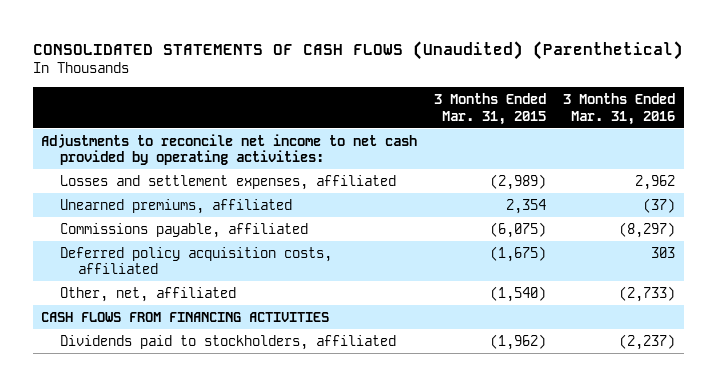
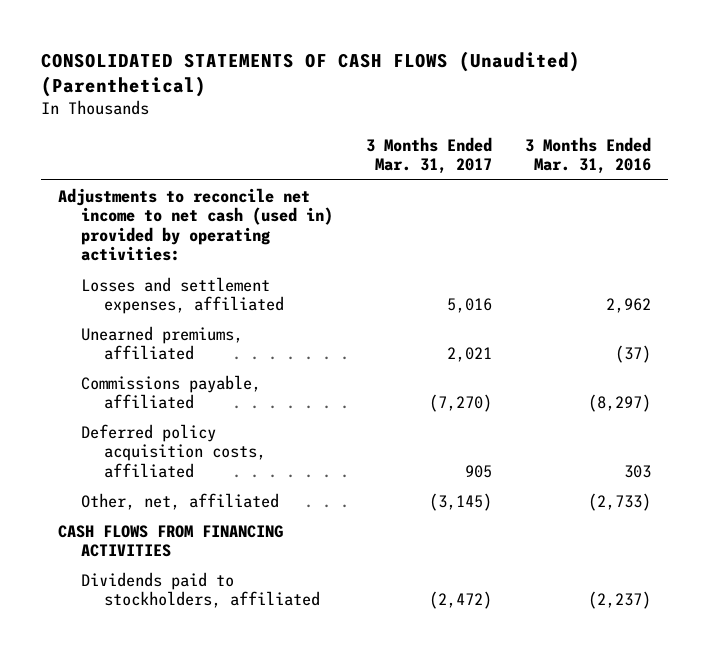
[434,93,547,125] 3 Months Ended Mar. 31, 2015 -> none
none -> [365,136,492,175] 3 Months Ended Mar. 31, 2017
[41,133,418,166] Adjustments to reconcile net income to net cash provided by operating activities: -> [57,187,333,262] Adjustments to reconcile net income to net cash (used in) provided by operating activities:

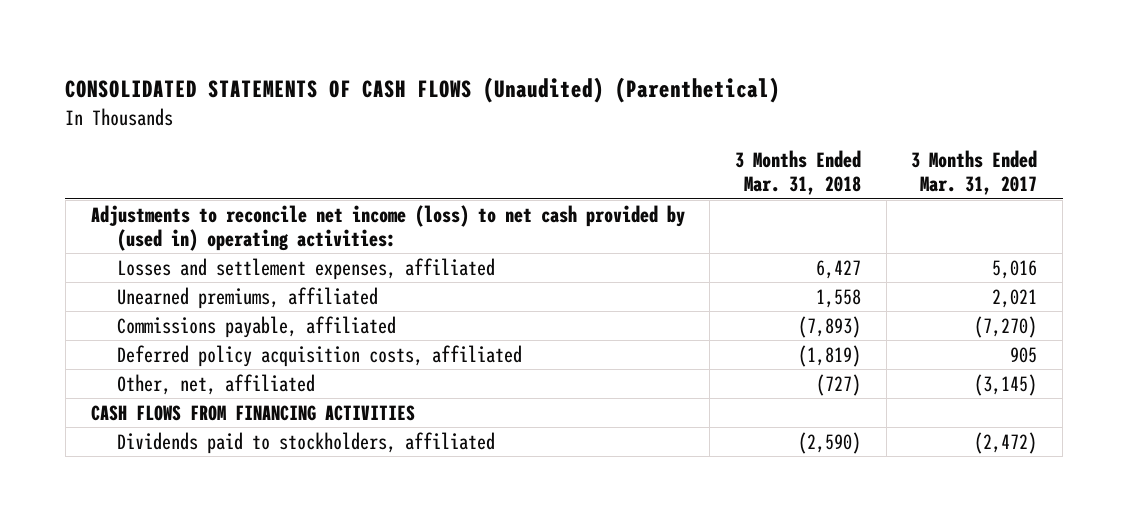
[525,136,652,175] 3 Months Ended Mar. 31, 2016 -> none
none -> [734,150,861,196] 3 Months Ended Mar. 31, 2018
[57,187,333,262] Adjustments to reconcile net income to net cash (used in) provided by operating activities: -> [90,204,685,251] Adjustments to reconcile net income (loss) to net cash provided by (used in) operating activities:

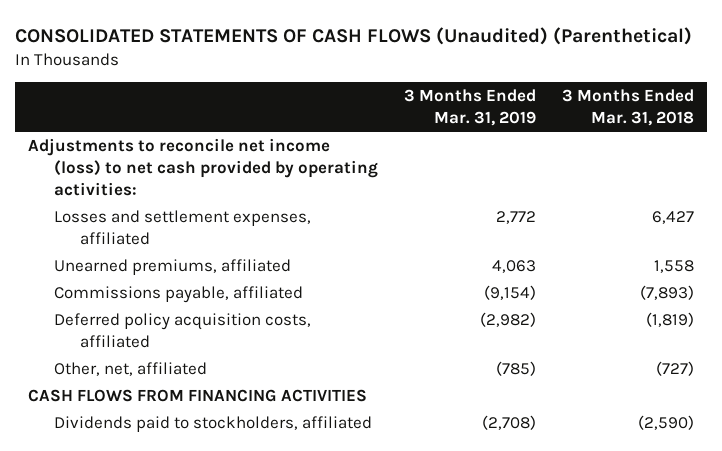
[911,150,1038,196] 3 Months Ended Mar. 31, 2017 -> none
none -> [403,89,536,127] 3 Months Ended Mar. 31, 2019
[90,204,685,251] Adjustments to reconcile net income (loss) to net cash provided by (used in) operating activities: -> [28,137,379,196] Adjustments to reconcile net income (loss) to net cash provided by operating activities:

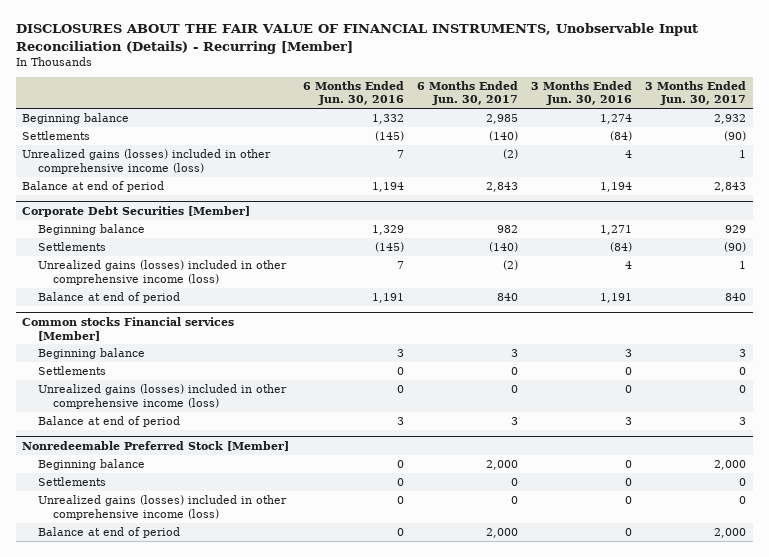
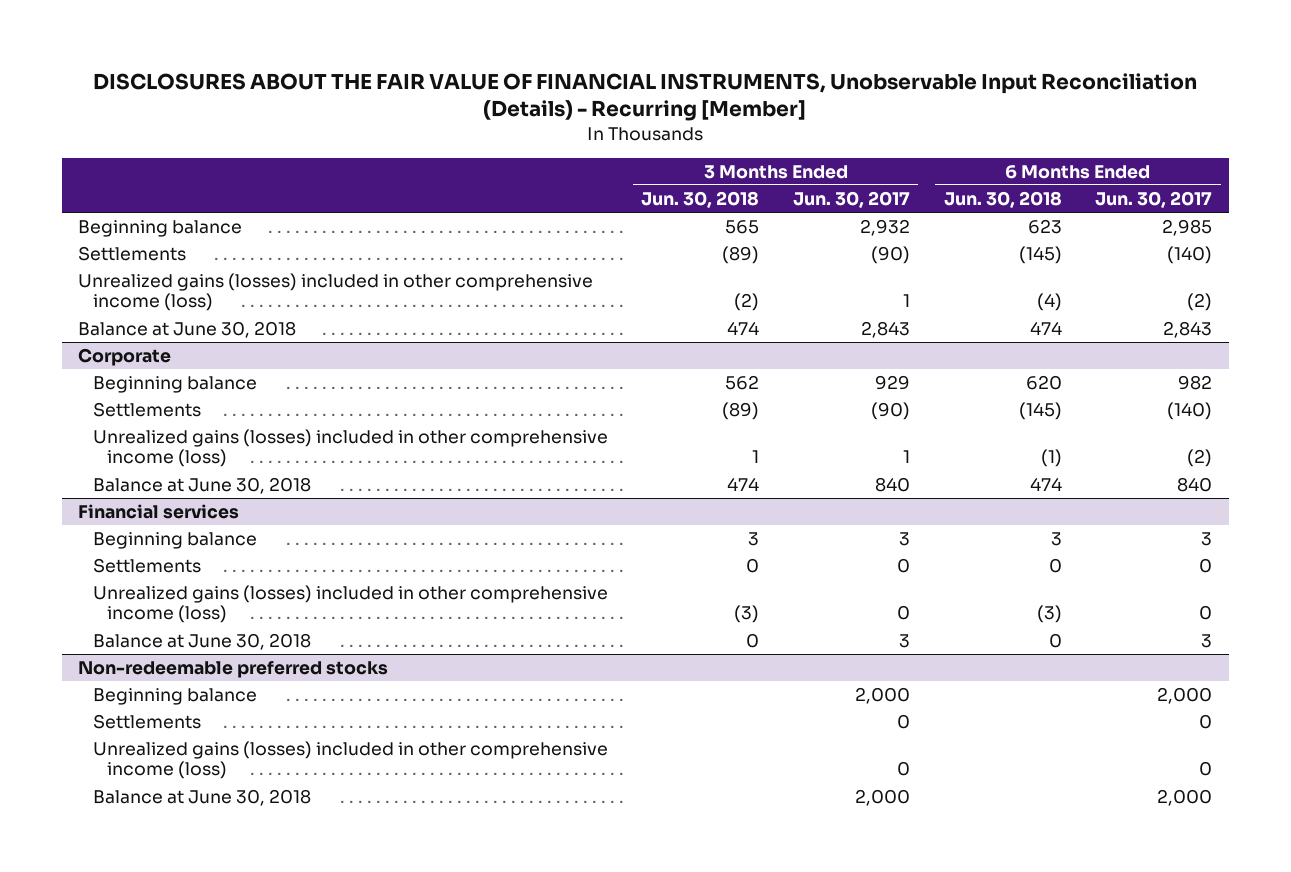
[302,80,404,106] 6 Months Ended Jun. 30, 2016 -> none
[531,80,633,106] 3 Months Ended Jun. 30, 2016 -> none
none -> [641,190,760,208] Jun. 30, 2018
none -> [943,190,1062,208] Jun. 30, 2018
[22,180,165,192] Balance at end of period -> [78,321,297,339] Balance at June 30, 2018
[22,205,251,217] Corporate Debt Securities [Member] -> [78,348,172,367] Corporate
[37,291,180,303] Balance at end of period -> [92,477,311,495] Balance at June 30, 2018
[22,316,235,341] Common stocks Financial services [Member] -> [78,504,240,520] Financial services
[37,415,180,427] Balance at end of period -> [92,633,311,651] Balance at June 30, 2018
[22,440,290,451] Nonredeemable Preferred Stock [Member] -> [78,661,389,679] Non-redeemable preferred stocks
[37,526,180,538] Balance at end of period -> [92,789,311,807] Balance at June 30, 2018

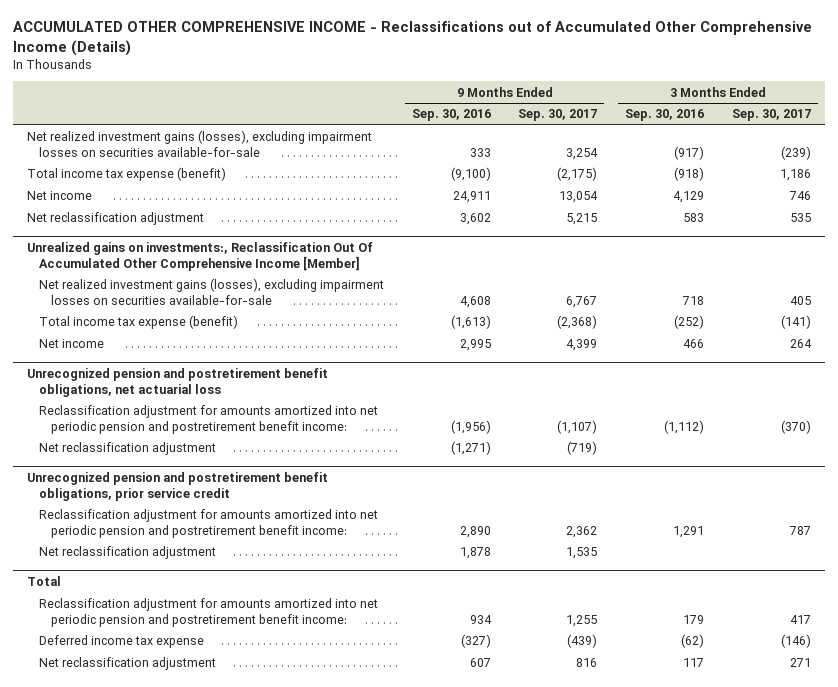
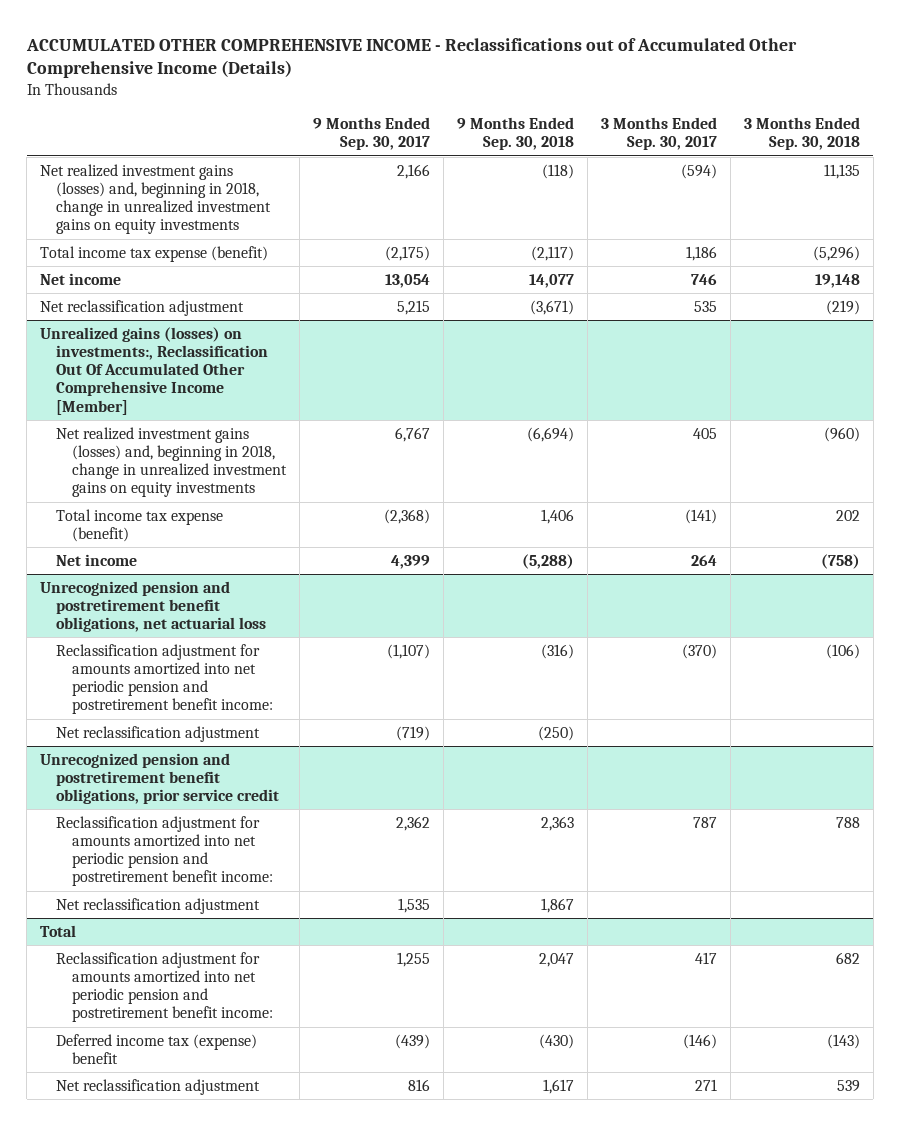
[411,109,491,122] Sep. 30, 2016 -> none
[625,109,705,122] Sep. 30, 2016 -> none
none -> [457,117,575,151] 9 Months Ended Sep. 30, 2018
none -> [743,117,860,151] 3 Months Ended Sep. 30, 2018
[26,130,372,157] Net realized investment gains (losses), excluding impairment losses on securities available-for-sale -> none
none -> [40,163,272,235] Net realized investment gains (losses) and, beginning in 2018, change in unrealized investment gains on equity investments
[26,242,373,271] Unrealized gains on investments:, Reclassification Out Of Accumulated Other Comprehensive Income [Member] -> [40,326,269,415] Unrealized gains (losses) on investments:, Reclassification Out Of Accumulated Other Comprehensive Income [Member]
[39,278,385,305] Net realized investment gains (losses), excluding impairment losses on securities available-for-sale -> [56,426,288,498] Net realized investment gains (losses) and, beginning in 2018, change in unrealized investment gains on equity investments
[39,635,205,649] Deferred income tax expense -> [56,1033,258,1064] Deferred income tax (expense) benefit

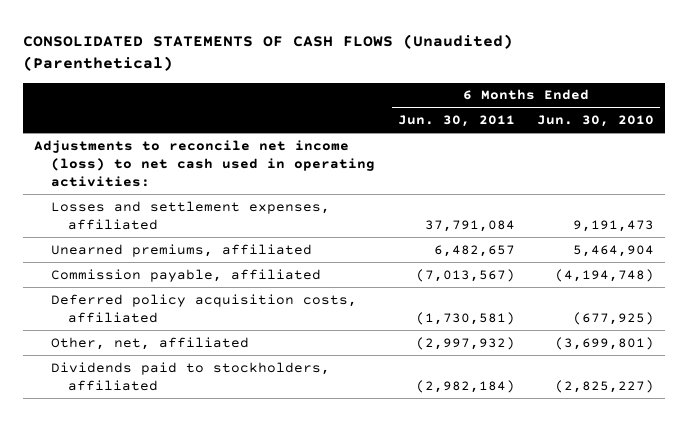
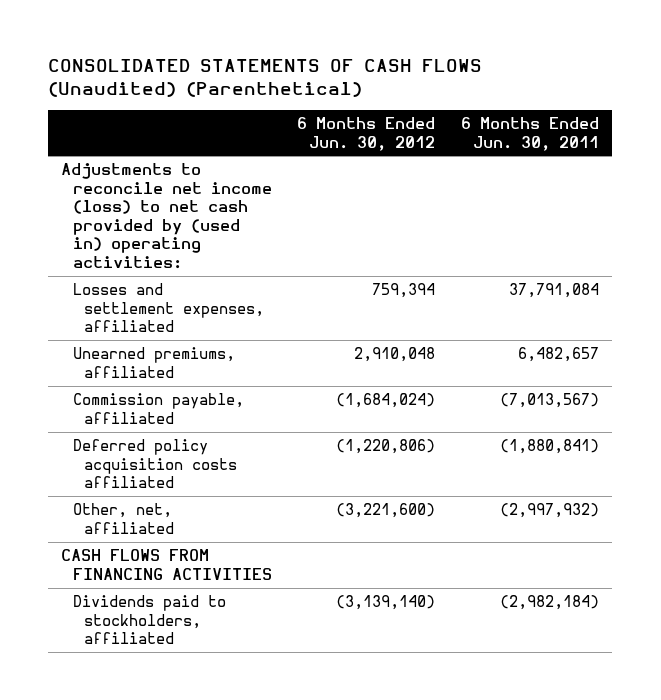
[537,115,655,128] Jun. 30, 2010 -> none
none -> [297,117,436,151] 6 Months Ended Jun. 30, 2012
[34,139,376,188] Adjustments to reconcile net income (loss) to net cash used in operating activities: -> [61,163,272,270] Adjustments to reconcile net income (loss) to net cash provided by (used in) operating activities:
[51,293,358,323] Deferred policy acquisition costs, affiliated -> [72,439,237,489] Deferred policy acquisition costs affiliated
[415,311,515,325] (1,730,581) -> [500,439,600,455] (1,880,841)
none -> [61,549,272,580] CASH FLOWS FROM FINANCING ACTIVITIES

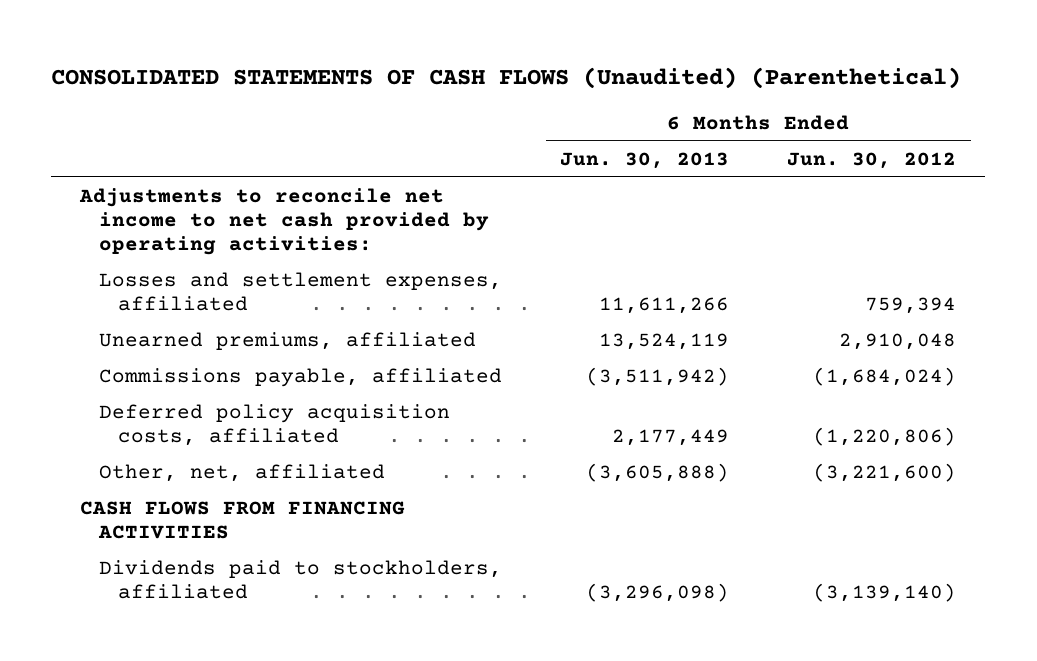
[461,117,600,151] 6 Months Ended Jun. 30, 2011 -> none
none -> [560,151,730,169] Jun. 30, 2013
[61,163,272,270] Adjustments to reconcile net income (loss) to net cash provided by (used in) operating activities: -> [79,188,490,256] Adjustments to reconcile net income to net cash provided by operating activities:
[72,393,244,424] Commission payable, affiliated -> [99,368,503,388] Commissions payable, affiliated
[72,439,237,489] Deferred policy acquisition costs affiliated -> [99,404,451,447] Deferred policy acquisition costs, affiliated

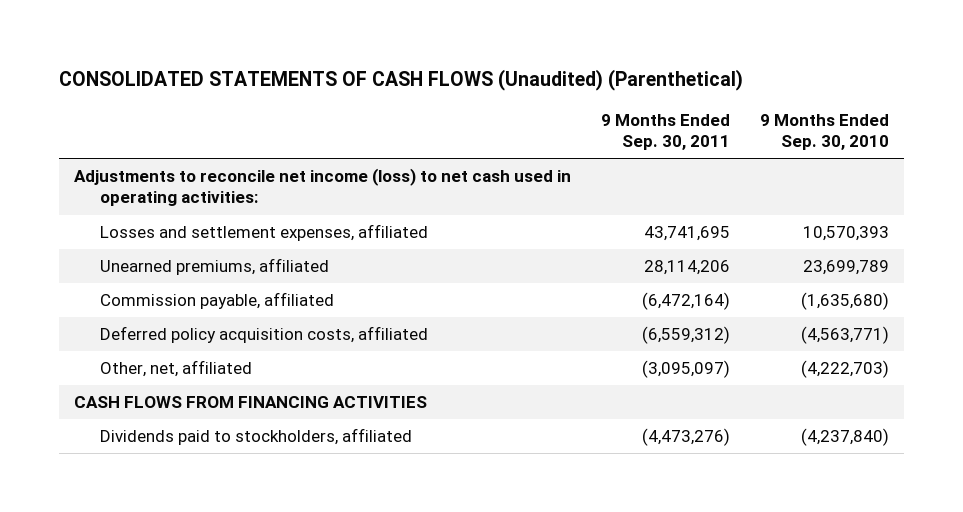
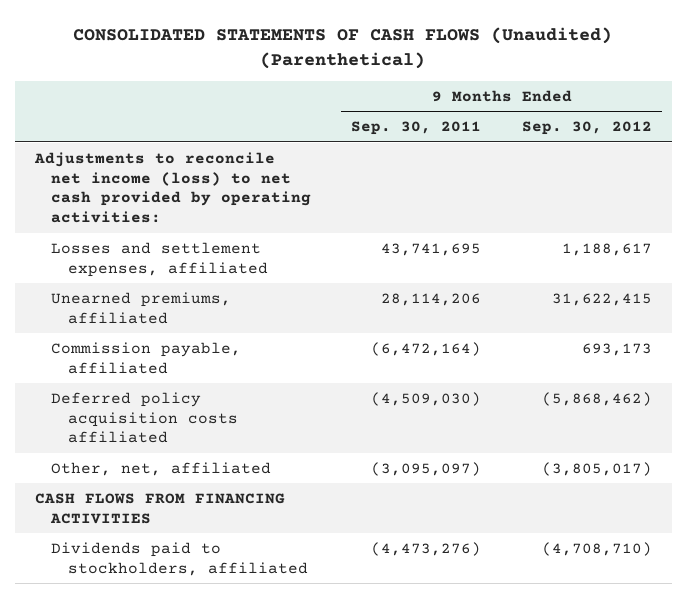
[760,114,890,151] 9 Months Ended Sep. 30, 2010 -> none
none -> [521,121,652,136] Sep. 30, 2012
[74,168,572,207] Adjustments to reconcile net income (loss) to net cash used in operating activities: -> [33,151,312,224] Adjustments to reconcile net income (loss) to net cash provided by operating activities:
[100,326,429,344] Deferred policy acquisition costs, affiliated -> [51,391,238,444] Deferred policy acquisition costs affiliated
[642,326,731,345] (6,559,312) -> [371,391,482,406] (4,509,030)

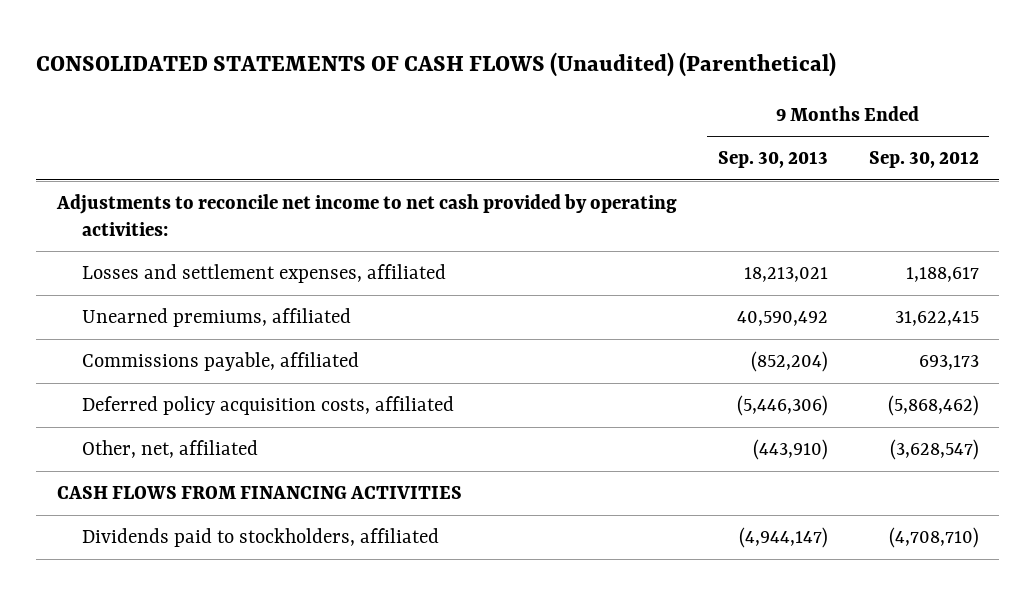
[351,121,482,136] Sep. 30, 2011 -> none
none -> [717,151,828,169] Sep. 30, 2013
[33,151,312,224] Adjustments to reconcile net income (loss) to net cash provided by operating activities: -> [55,194,677,236] Adjustments to reconcile net income to net cash provided by operating activities:
[51,341,242,374] Commission payable, affiliated -> [82,352,360,372] Commissions payable, affiliated
[51,391,238,444] Deferred policy acquisition costs affiliated -> [82,396,455,416] Deferred policy acquisition costs, affiliated
[541,461,652,476] (3,805,017) -> [889,439,979,461] (3,628,547)

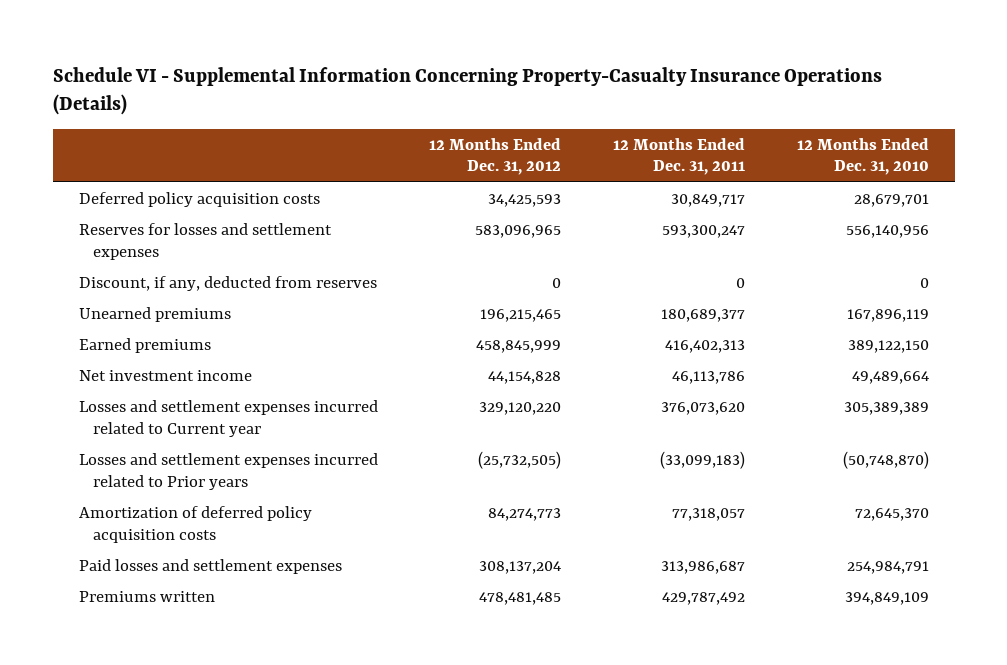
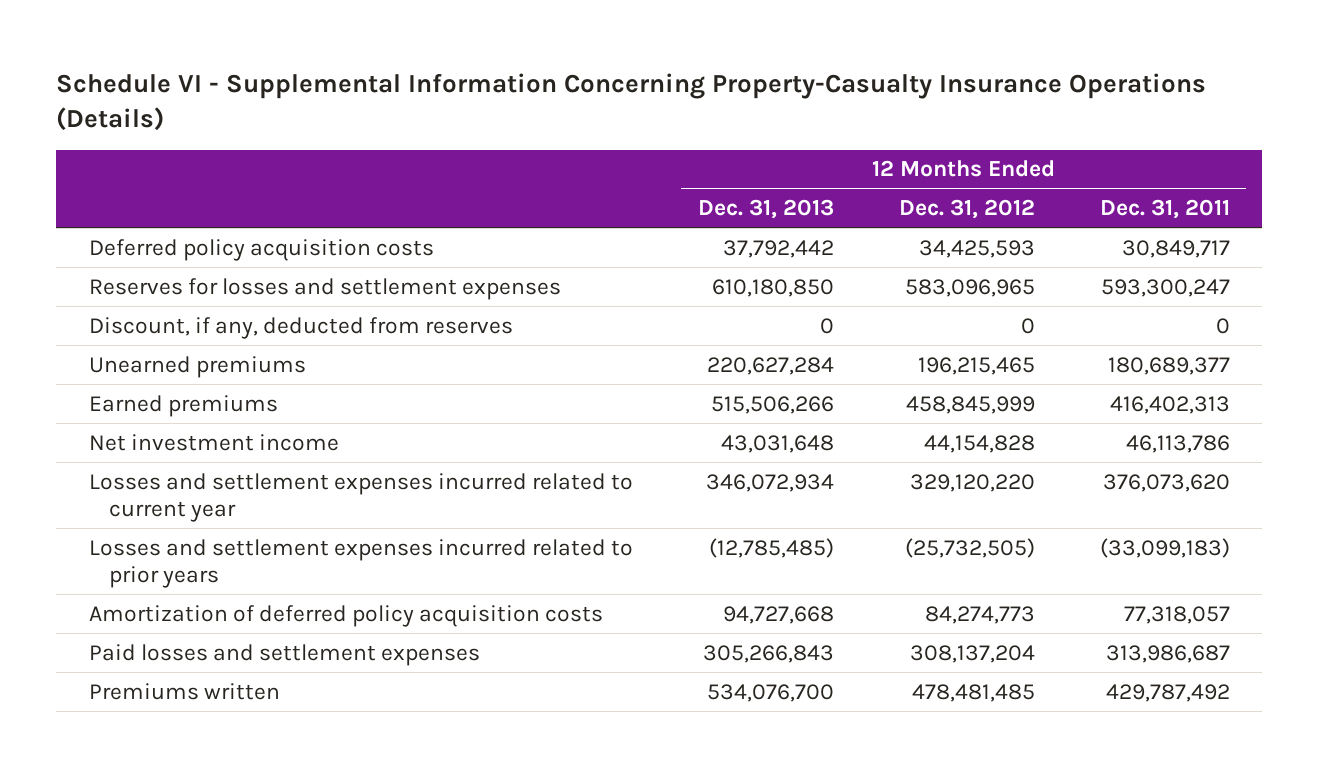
[796,137,929,176] 12 Months Ended Dec. 31, 2010 -> none
none -> [697,199,834,220] Dec. 31, 2013
[78,399,378,437] Losses and settlement expenses incurred related to Current year -> [88,472,633,522] Losses and settlement expenses incurred related to current year
[78,452,378,490] Losses and settlement expenses incurred related to Prior years -> [88,538,633,588] Losses and settlement expenses incurred related to prior years

